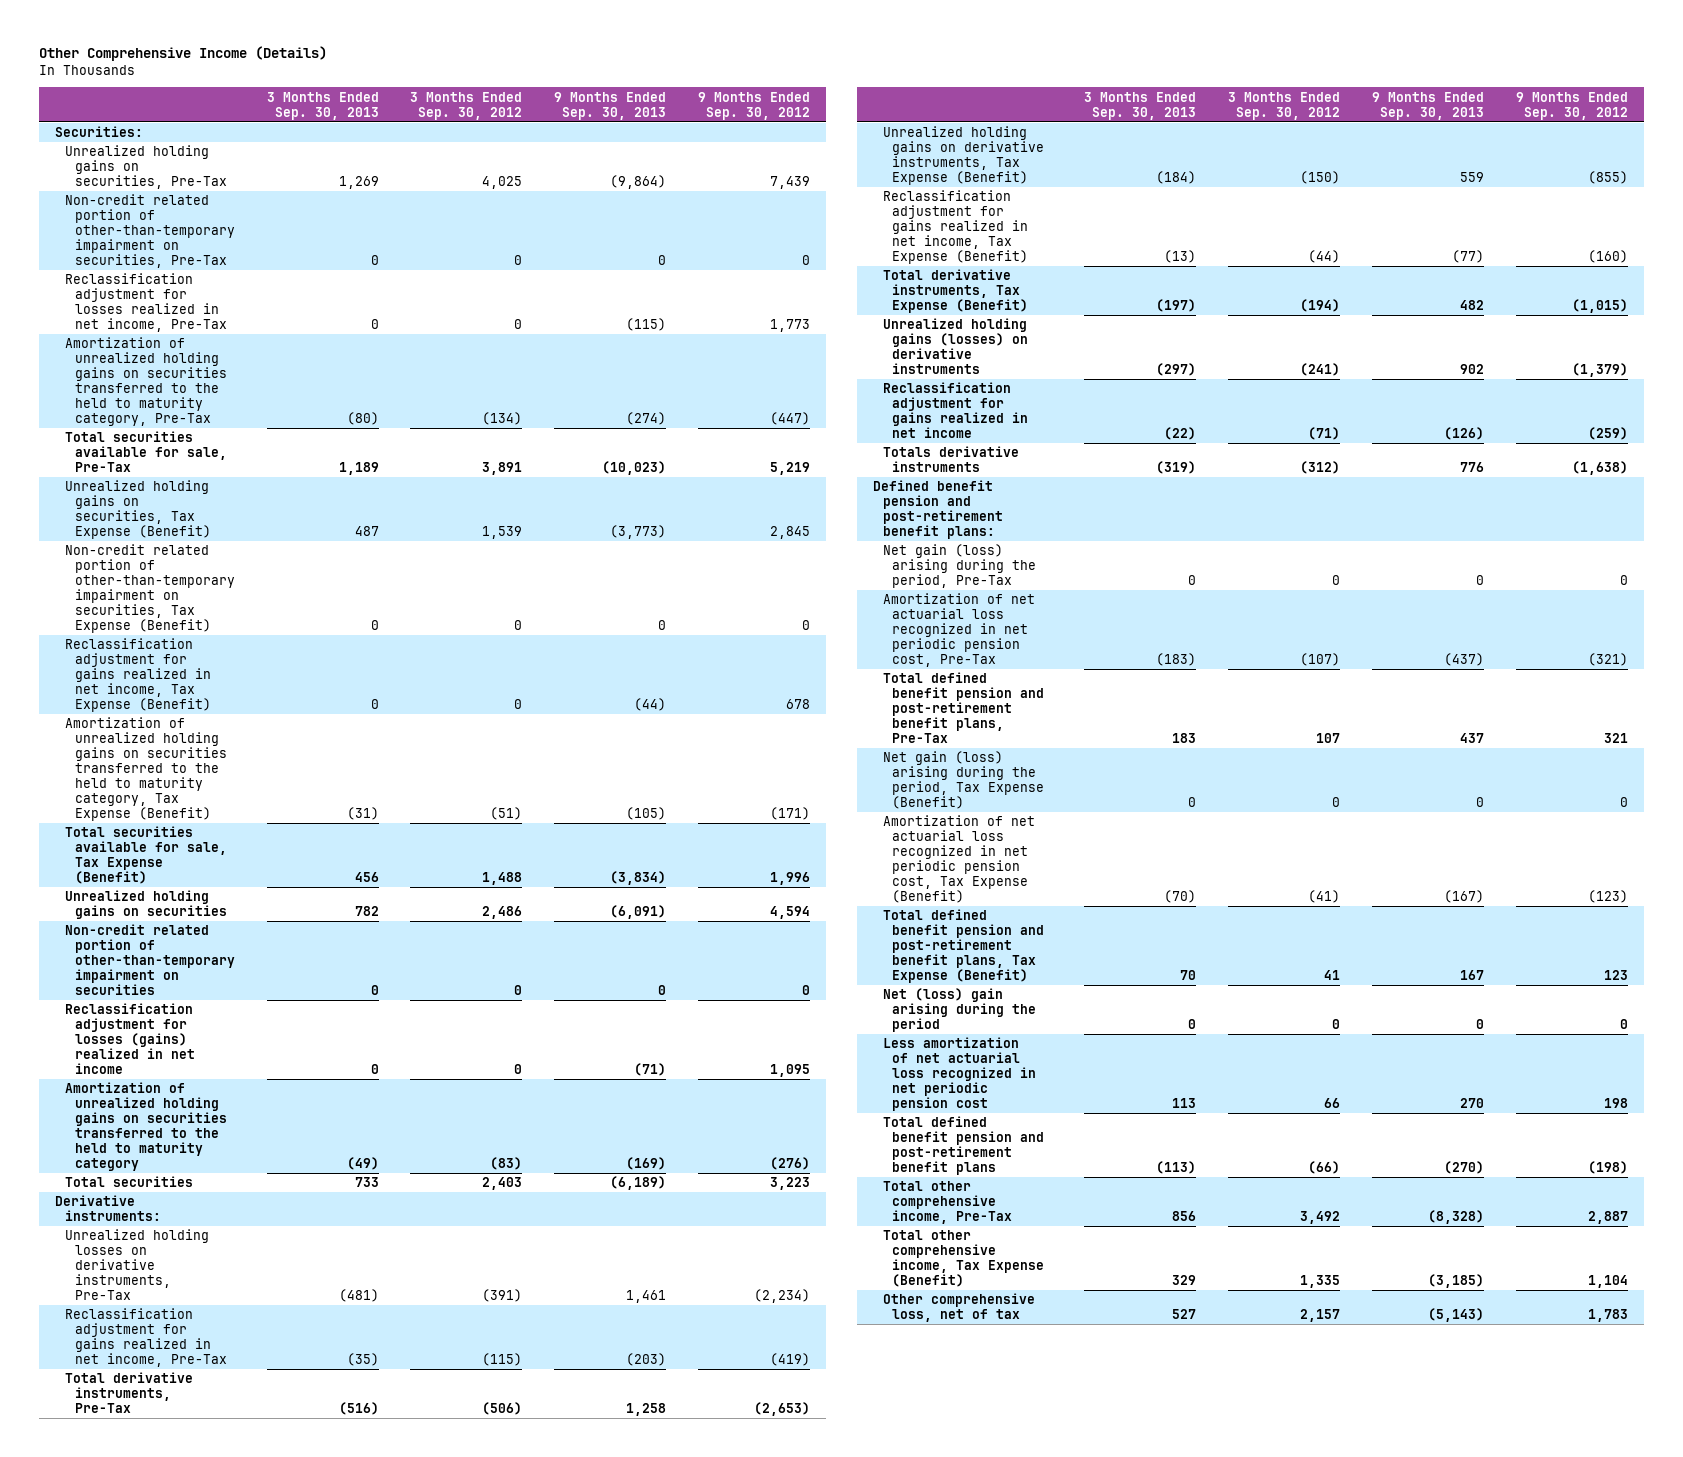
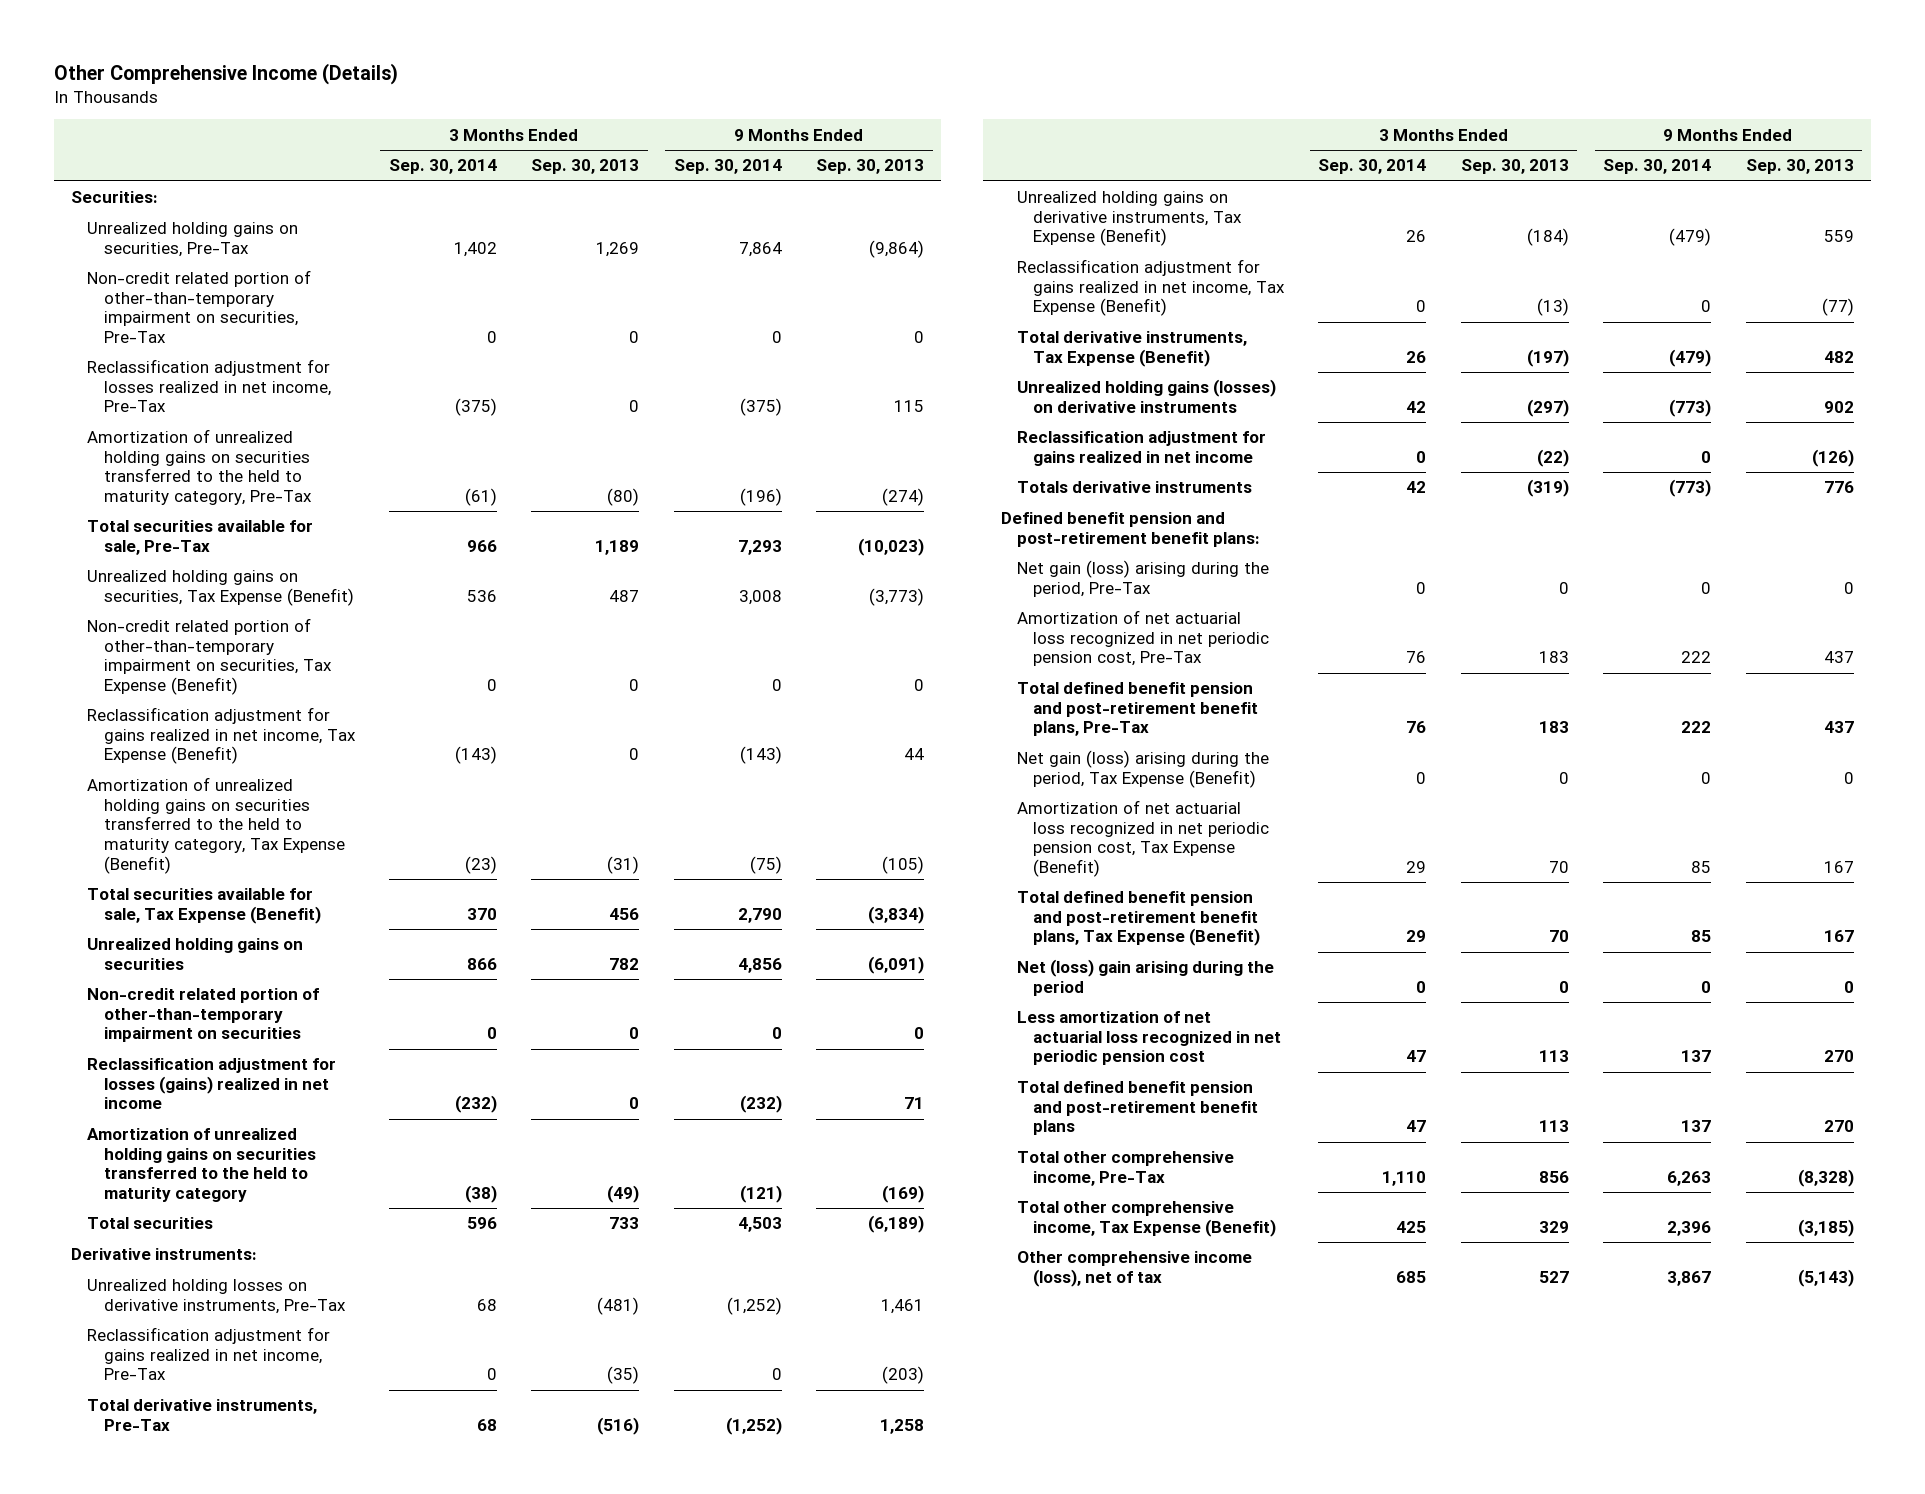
[410,91,523,120] 3 Months Ended Sep. 30, 2012 -> none
[698,91,811,120] 9 Months Ended Sep. 30, 2012 -> none
none -> [389,159,498,175] Sep. 30, 2014
none -> [673,159,782,175] Sep. 30, 2014
[626,318,667,332] (115) -> [894,400,925,413] 115
[634,698,667,712] (44) -> [904,748,925,761] 44
[634,1063,667,1077] (71) -> [904,1097,925,1110] 71
[1156,653,1197,667] (183) -> [1538,651,1569,664] 183
[1444,653,1485,667] (437) -> [1823,651,1854,664] 437
[1164,889,1197,903] (70) -> [1548,860,1569,873] 70
[1444,889,1485,903] (167) -> [1823,860,1854,873] 167
[1156,1161,1197,1175] (113) -> [1538,1120,1569,1133] 113
[1444,1161,1485,1175] (270) -> [1823,1120,1854,1133] 270
[882,1293,1035,1323] Other comprehensive loss, net of tax -> [1016,1251,1252,1287] Other comprehensive income (loss), net of tax

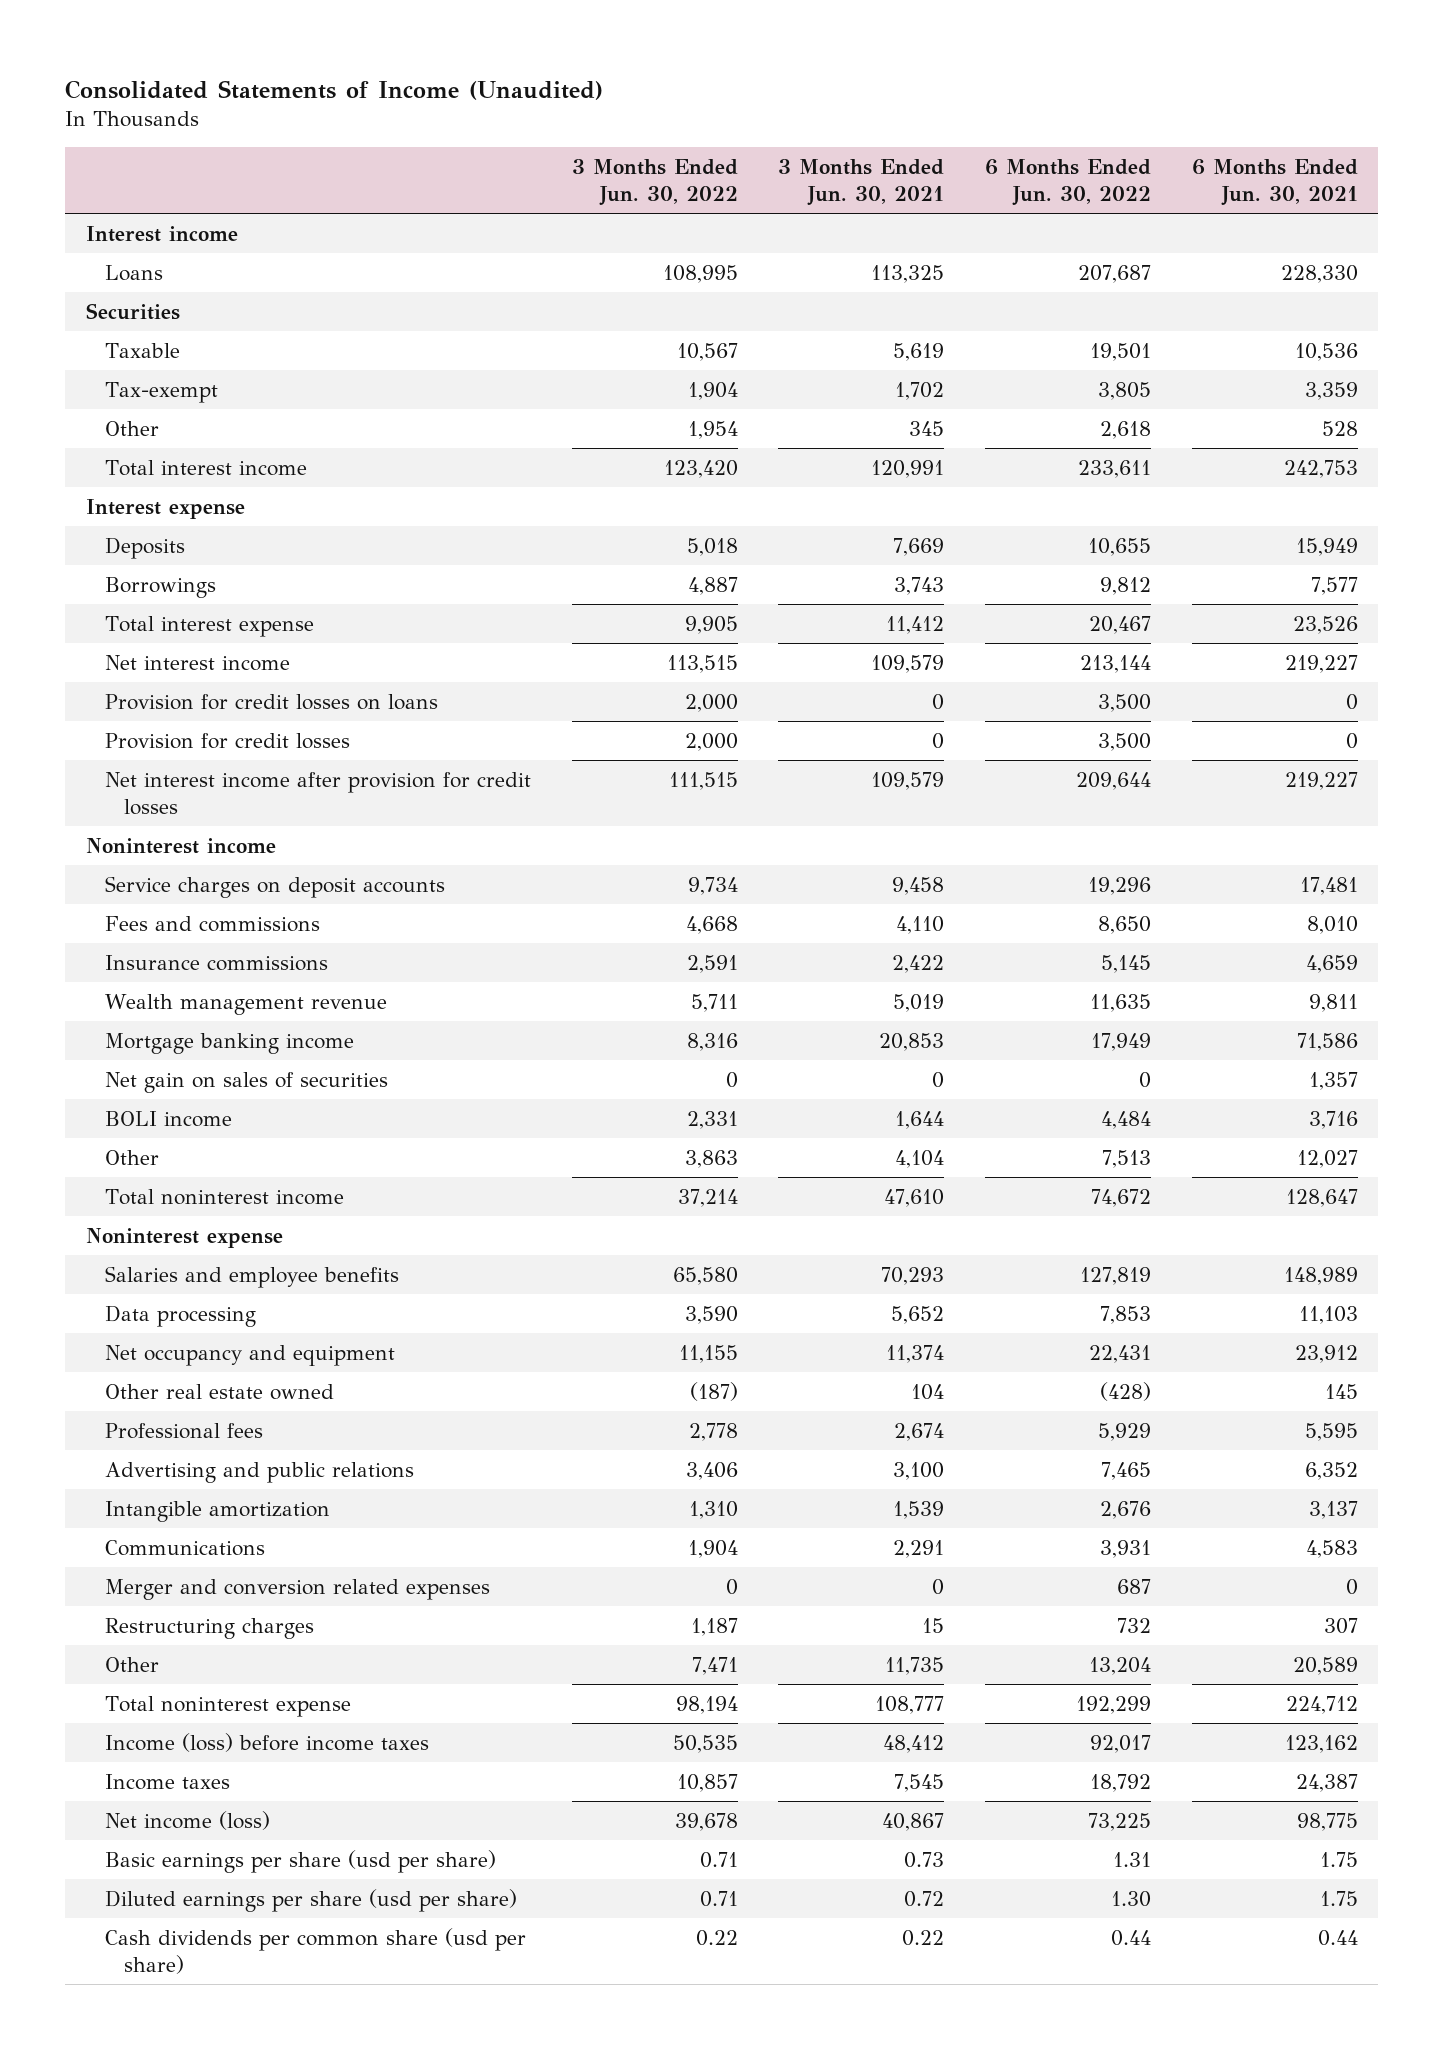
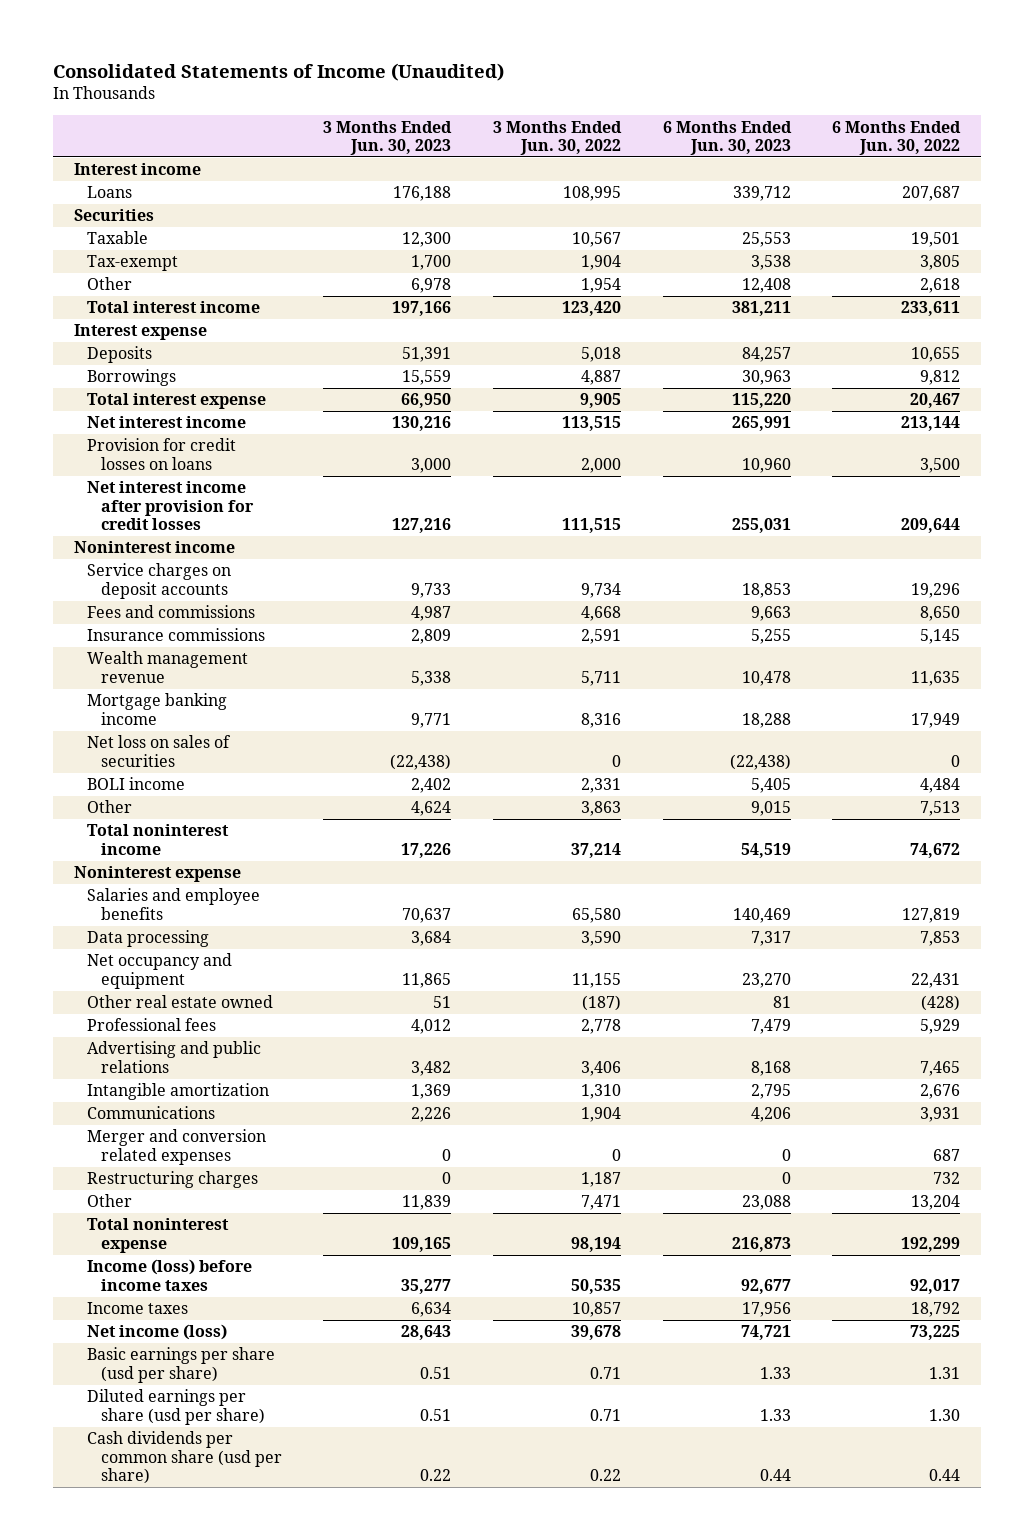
[778,159,945,207] 3 Months Ended Jun. 30, 2021 -> none
[1191,159,1358,207] 6 Months Ended Jun. 30, 2021 -> none
none -> [323,120,453,156] 3 Months Ended Jun. 30, 2023
none -> [662,120,792,156] 6 Months Ended Jun. 30, 2023
[104,732,350,749] Provision for credit losses -> none
[104,1071,388,1093] Net gain on sales of securities -> [87,735,232,767] Net loss on sales of securities

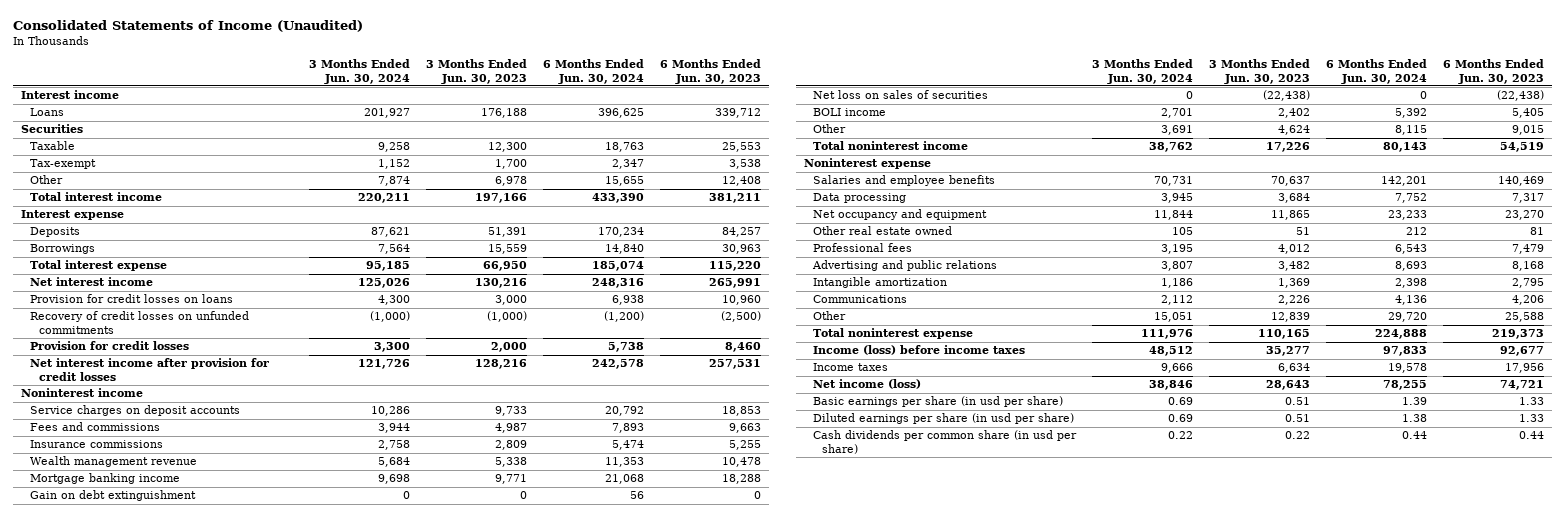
[493,120,623,156] 3 Months Ended Jun. 30, 2022 -> none
[832,120,962,156] 6 Months Ended Jun. 30, 2022 -> none
none -> [308,58,410,84] 3 Months Ended Jun. 30, 2024
none -> [542,58,644,84] 6 Months Ended Jun. 30, 2024
none -> [29,311,249,335] Recovery of credit losses on unfunded commitments
none -> [29,341,189,351] Provision for credit losses
[392,518,452,534] 127,216 -> [474,359,527,370] 128,216
[731,518,791,534] 255,031 -> [708,359,761,370] 257,531
none -> [29,490,196,502] Gain on debt extinguishment
[87,1129,267,1165] Merger and conversion related expenses -> none
[87,1171,259,1189] Restructuring charges -> none
[402,1195,452,1211] 11,839 -> [1271,312,1311,323] 12,839
[741,1195,791,1211] 23,088 -> [1504,312,1544,323] 25,588
[392,1236,452,1252] 109,165 -> [1258,329,1311,340] 110,165
[731,1236,791,1252] 216,873 -> [1491,329,1544,340] 219,373
[87,1347,276,1383] Basic earnings per share (usd per share) -> [813,396,1064,408] Basic earnings per share (in usd per share)
[87,1389,265,1425] Diluted earnings per share (usd per share) -> [813,413,1075,425] Diluted earnings per share (in usd per share)
[87,1431,282,1485] Cash dividends per common share (usd per share) -> [813,430,1078,455] Cash dividends per common share (in usd per share)

